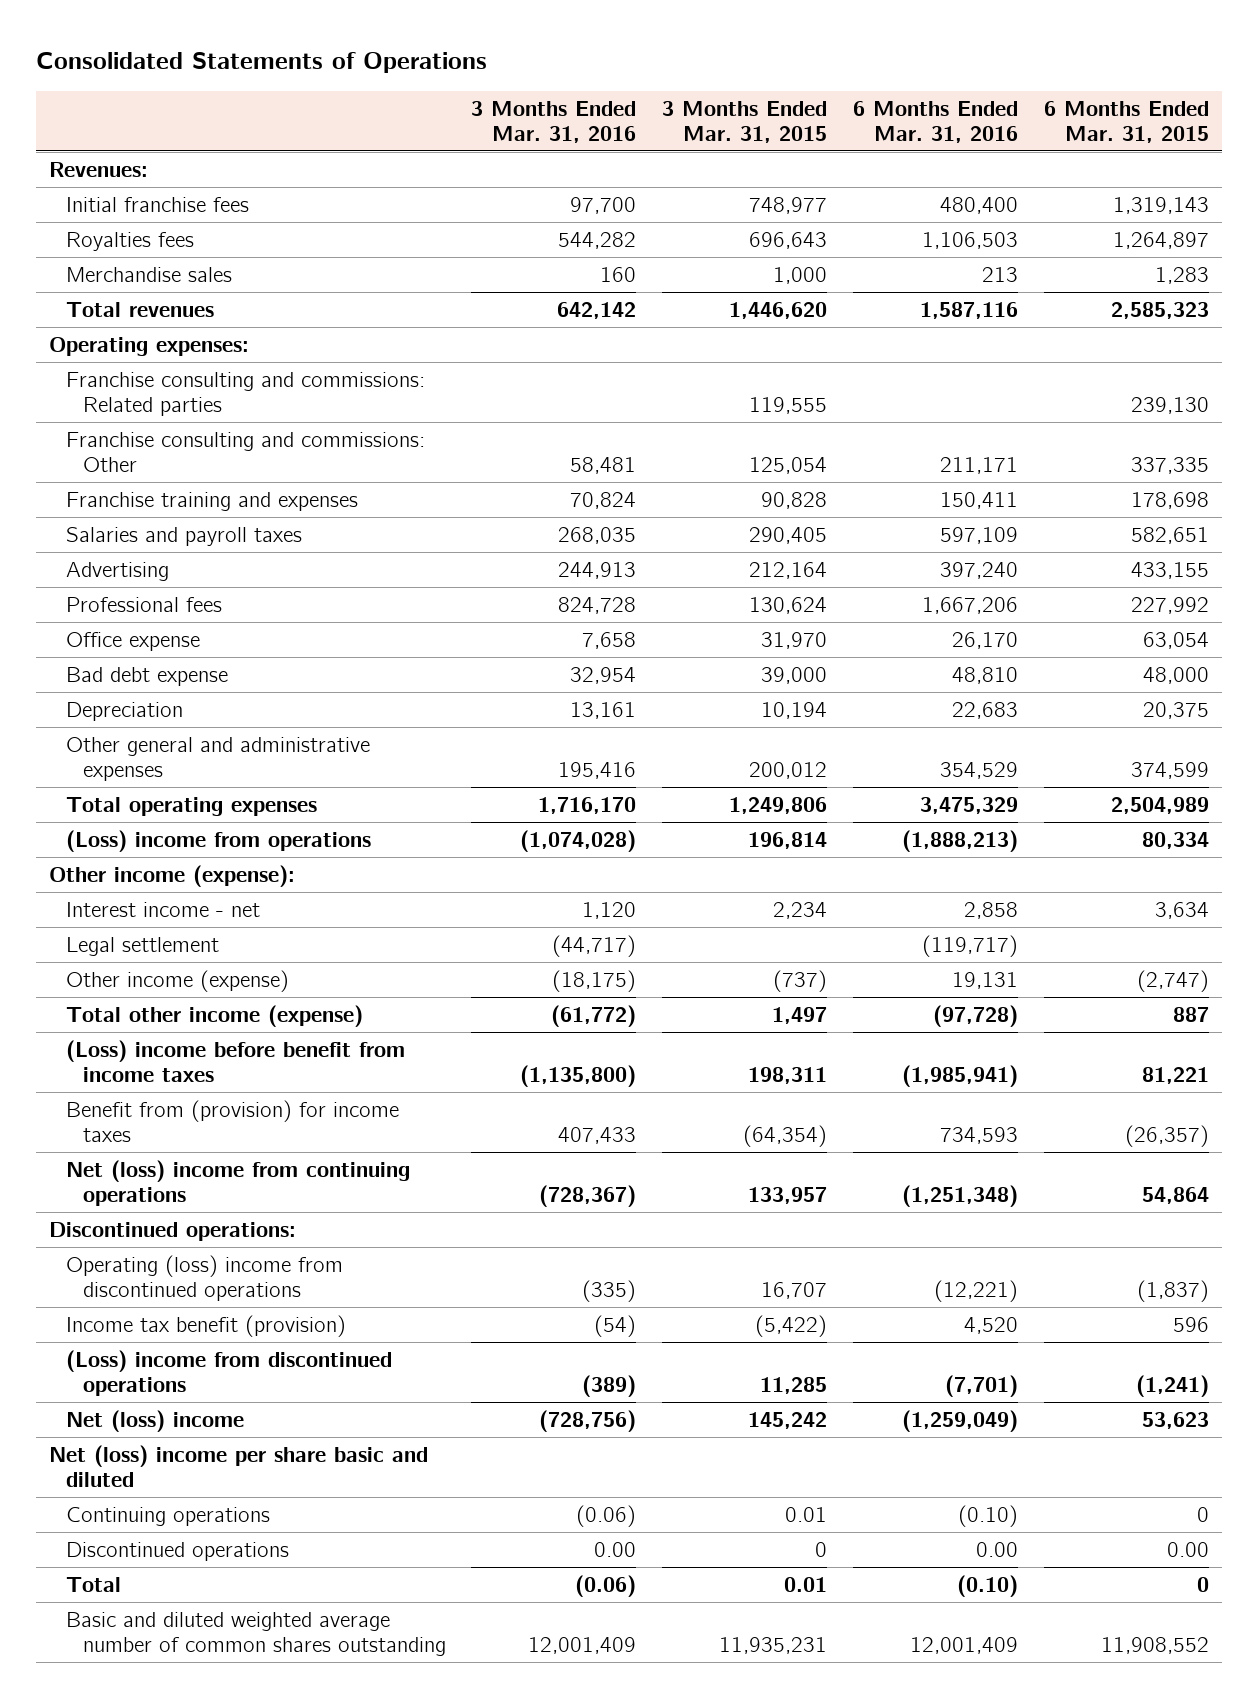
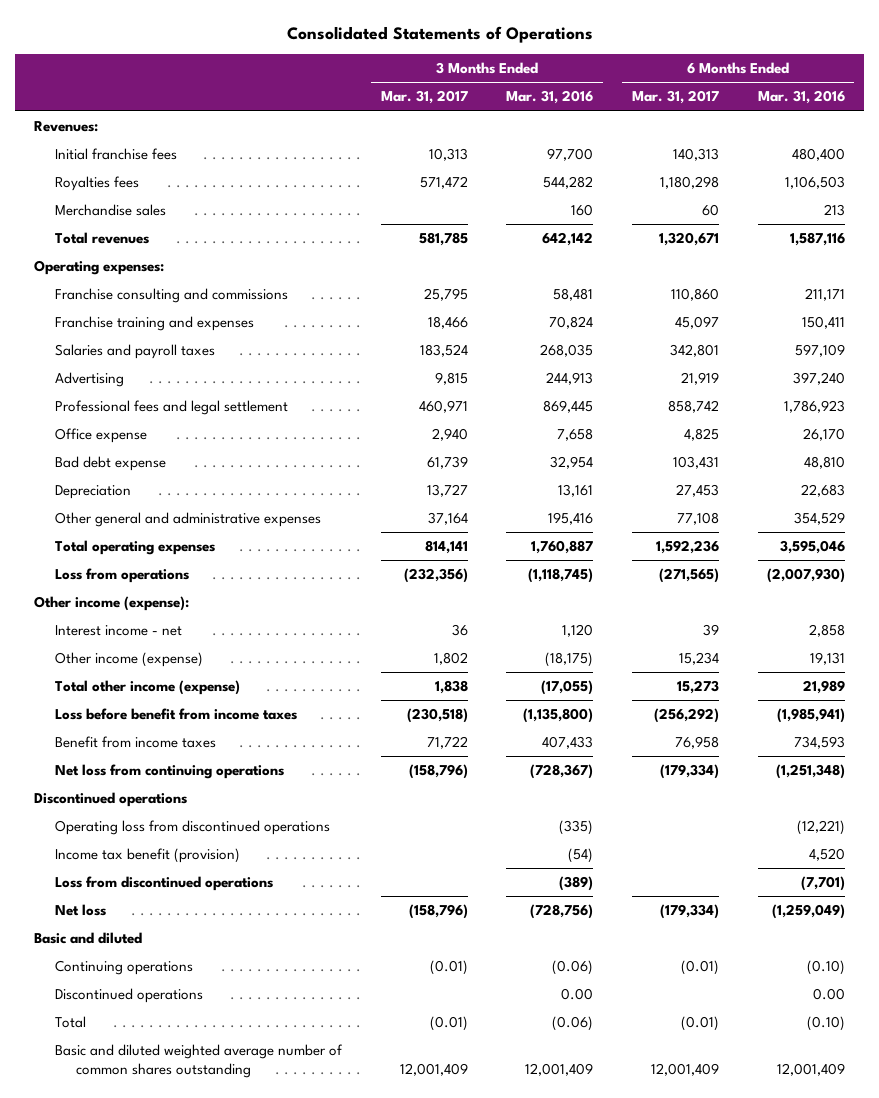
[662,100,828,143] 3 Months Ended Mar. 31, 2015 -> none
[1043,100,1209,143] 6 Months Ended Mar. 31, 2015 -> none
none -> [380,90,468,105] Mar. 31, 2017
none -> [631,90,719,105] Mar. 31, 2017
[65,372,425,417] Franchise consulting and commissions: Related parties -> none
[65,432,425,473] Franchise consulting and commissions: Other -> [55,288,289,304] Franchise consulting and commissions
[65,597,222,613] Professional fees -> [55,400,289,416] Professional fees and legal settlement
[558,597,637,615] 824,728 -> [543,400,594,414] 869,445
[921,597,1018,615] 1,667,206 -> [783,400,845,414] 1,786,923
[538,797,637,815] 1,716,170 -> [531,540,594,555] 1,760,887
[919,797,1018,815] 3,475,329 -> [779,540,845,555] 3,595,046
[65,830,371,853] (Loss) income from operations -> [55,568,190,584] Loss from operations
[520,830,637,853] (1,074,028) -> [528,568,594,584] (1,118,745)
[901,830,1018,853] (1,888,213) -> [766,568,845,584] (2,007,930)
[65,937,219,957] Legal settlement -> none
[551,1005,637,1028] (61,772) -> [541,680,594,696] (17,055)
[932,1005,1018,1028] (97,728) -> [802,680,845,695] 21,989
[65,1040,405,1083] (Loss) income before benefit from income taxes -> [55,708,298,721] Loss before benefit from income taxes
[65,1100,399,1143] Benefit from (provision) for income taxes -> [55,736,217,749] Benefit from income taxes
[65,1160,410,1207] Net (loss) income from continuing operations -> [55,764,285,780] Net loss from continuing operations
[48,1222,296,1242] Discontinued operations: -> [34,792,188,808] Discontinued operations
[65,1255,343,1302] Operating (loss) income from discontinued operations -> [55,820,331,836] Operating loss from discontinued operations
[65,1350,392,1397] (Loss) income from discontinued operations -> [55,876,274,892] Loss from discontinued operations
[65,1410,244,1433] Net (loss) income -> [55,904,107,917] Net loss
[48,1445,428,1488] Net (loss) income per share basic and diluted -> [34,932,143,945] Basic and diluted

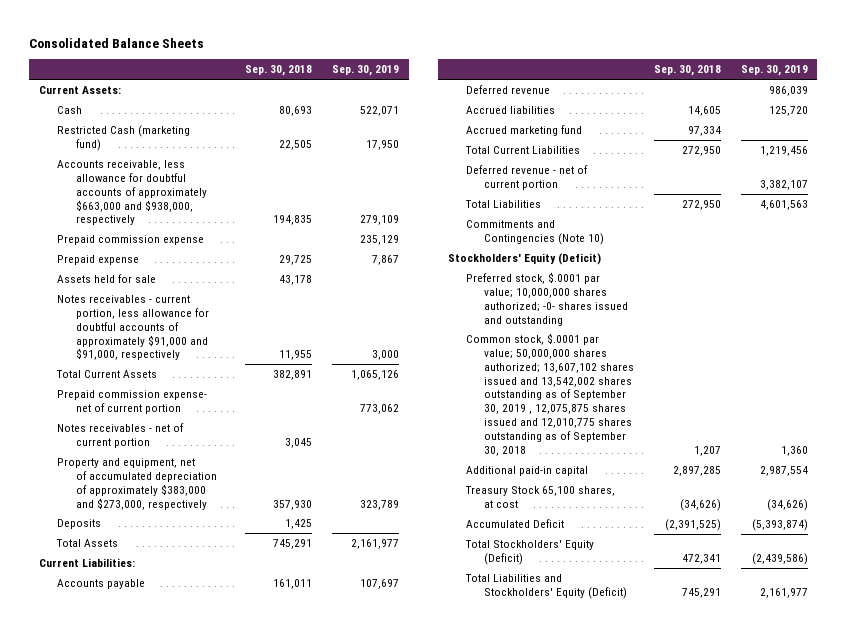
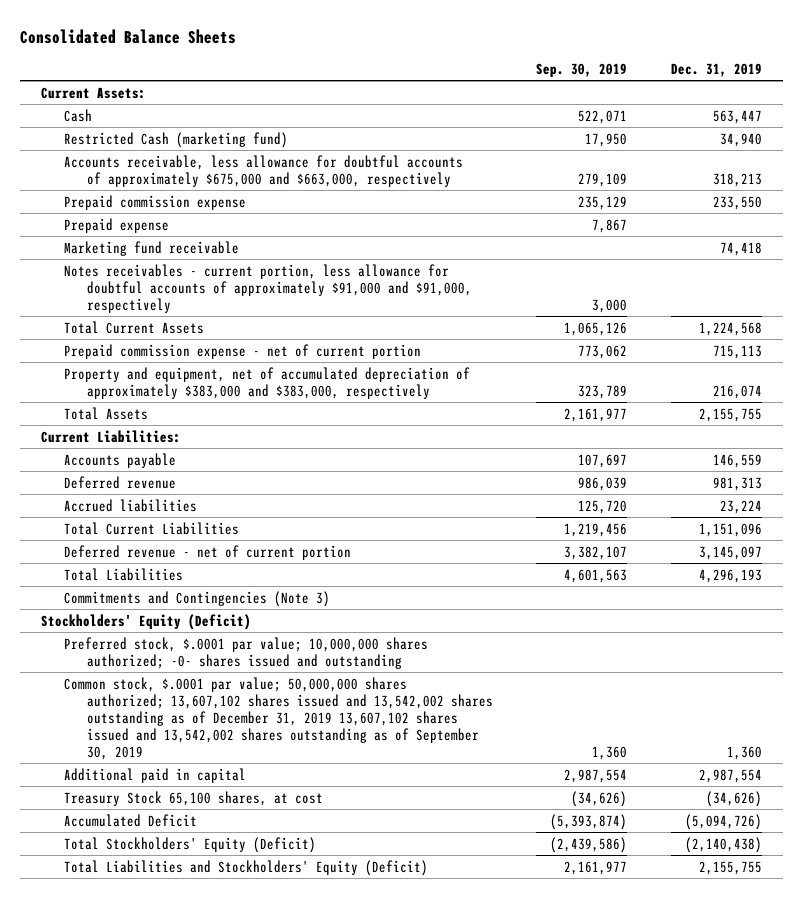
[245,65,313,77] Sep. 30, 2018 -> none
none -> [670,62,762,77] Dec. 31, 2019
[57,160,207,226] Accounts receivable, less allowance for doubtful accounts of approximately $663,000 and $938,000, respectively -> [64,154,464,187] Accounts receivable, less allowance for doubtful accounts of approximately $675,000 and $663,000, respectively
[57,274,157,284] Assets held for sale -> [64,240,240,256] Marketing fund receivable
[57,423,185,448] Notes receivables - net of current portion -> none
[57,519,102,530] Deposits -> none
[57,390,208,414] Prepaid commission expense- net of current portion -> [64,343,422,359] Prepaid commission expense - net of current portion
[57,458,217,510] Property and equipment, net of accumulated depreciation of approximately $383,000 and $273,000, respectively -> [64,366,471,399] Property and equipment, net of accumulated depreciation of approximately $383,000 and $383,000, respectively
[466,125,583,137] Accrued marketing fund -> none
[466,220,605,245] Commitments and Contingencies (Note 10) -> [64,590,331,607] Commitments and Contingencies (Note 3)
[466,333,635,456] Common stock, $.0001 par value; 50,000,000 shares authorized; 13,607,102 shares issued and 13,542,002 shares outstanding as of September 30, 2019 , 12,075,875 shares issued and 12,010,775 shares outstanding as of September 30, 2018 -> [64,676,493,760] Common stock, $.0001 par value; 50,000,000 shares authorized; 13,607,102 shares issued and 13,542,002 shares outstanding as of December 31, 2019 13,607,102 shares issued and 13,542,002 shares outstanding as of September 30, 2019
[466,466,589,477] Additional paid-in capital -> [64,767,247,783] Additional paid in capital

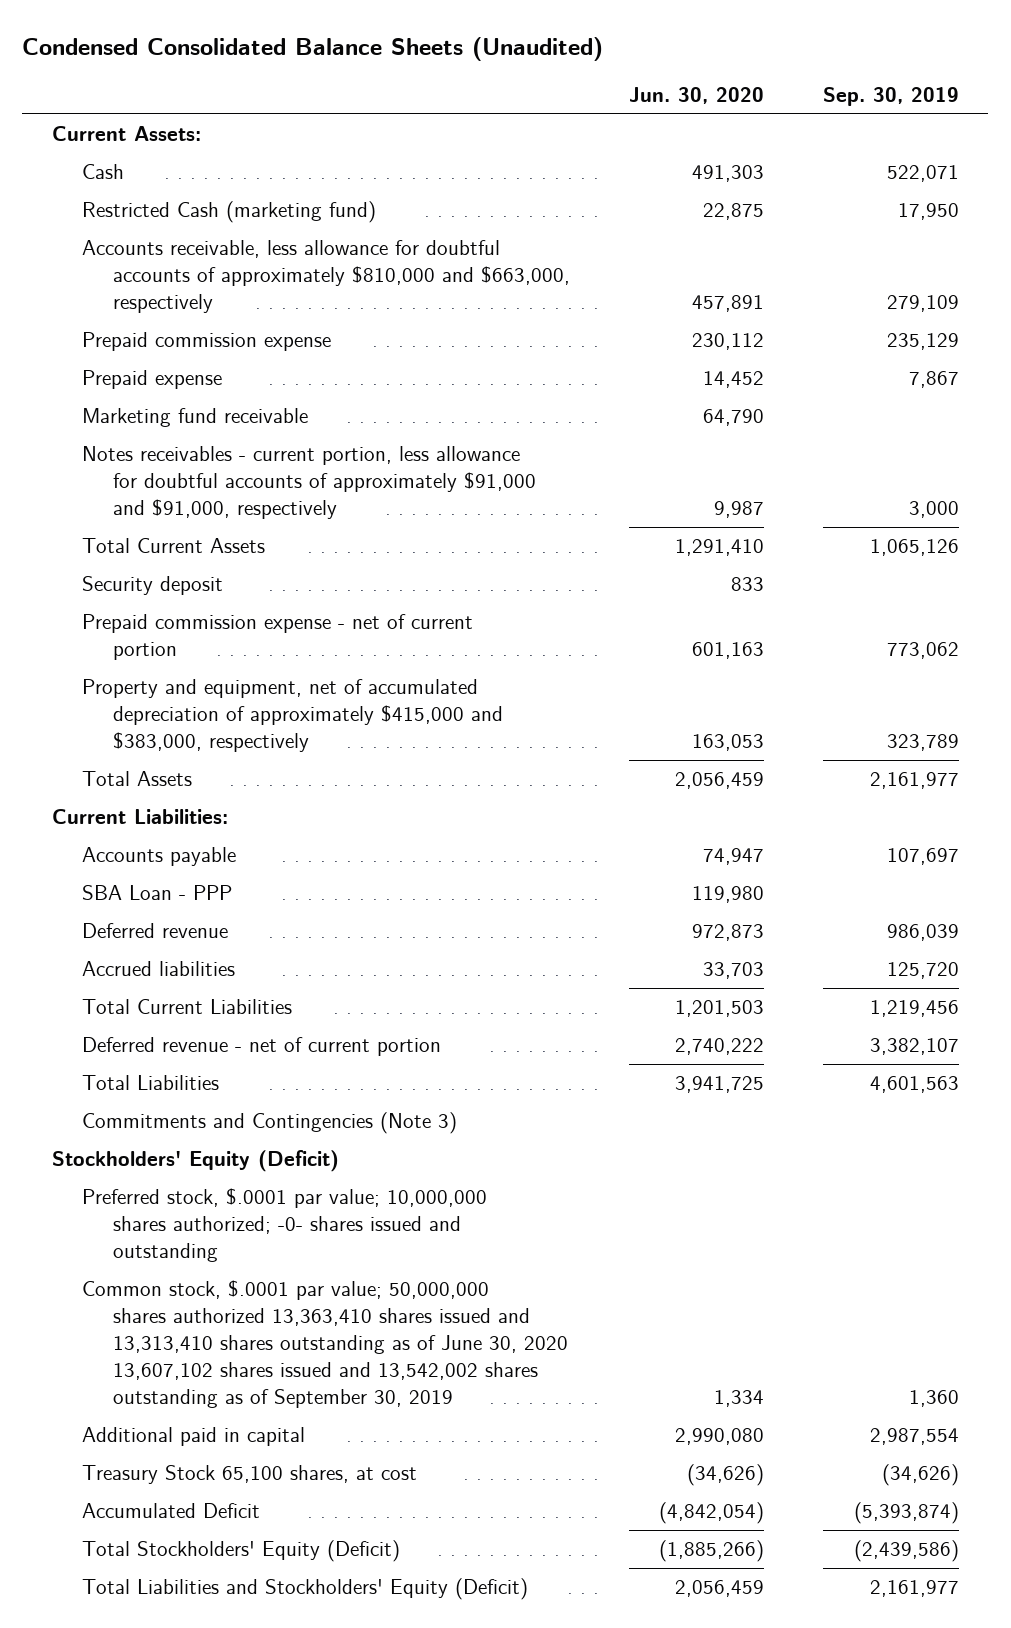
[19,28,236,44] Consolidated Balance Sheets -> [22,36,604,61] Condensed Consolidated Balance Sheets (Unaudited)
[670,62,762,77] Dec. 31, 2019 -> none
none -> [628,87,764,105] Jun. 30, 2020
[64,154,464,187] Accounts receivable, less allowance for doubtful accounts of approximately $675,000 and $663,000, respectively -> [82,240,571,314] Accounts receivable, less allowance for doubtful accounts of approximately $810,000 and $663,000, respectively
none -> [82,576,224,596] Security deposit
[64,366,471,399] Property and equipment, net of accumulated depreciation of approximately $383,000 and $383,000, respectively -> [82,679,504,753] Property and equipment, net of accumulated depreciation of approximately $415,000 and $383,000, respectively
none -> [82,885,233,901] SBA Loan - PPP
[64,676,493,760] Common stock, $.0001 par value; 50,000,000 shares authorized; 13,607,102 shares issued and 13,542,002 shares outstanding as of December 31, 2019 13,607,102 shares issued and 13,542,002 shares outstanding as of September 30, 2019 -> [82,1280,569,1409] Common stock, $.0001 par value; 50,000,000 shares authorized 13,363,410 shares issued and 13,313,410 shares outstanding as of June 30, 2020 13,607,102 shares issued and 13,542,002 shares outstanding as of September 30, 2019

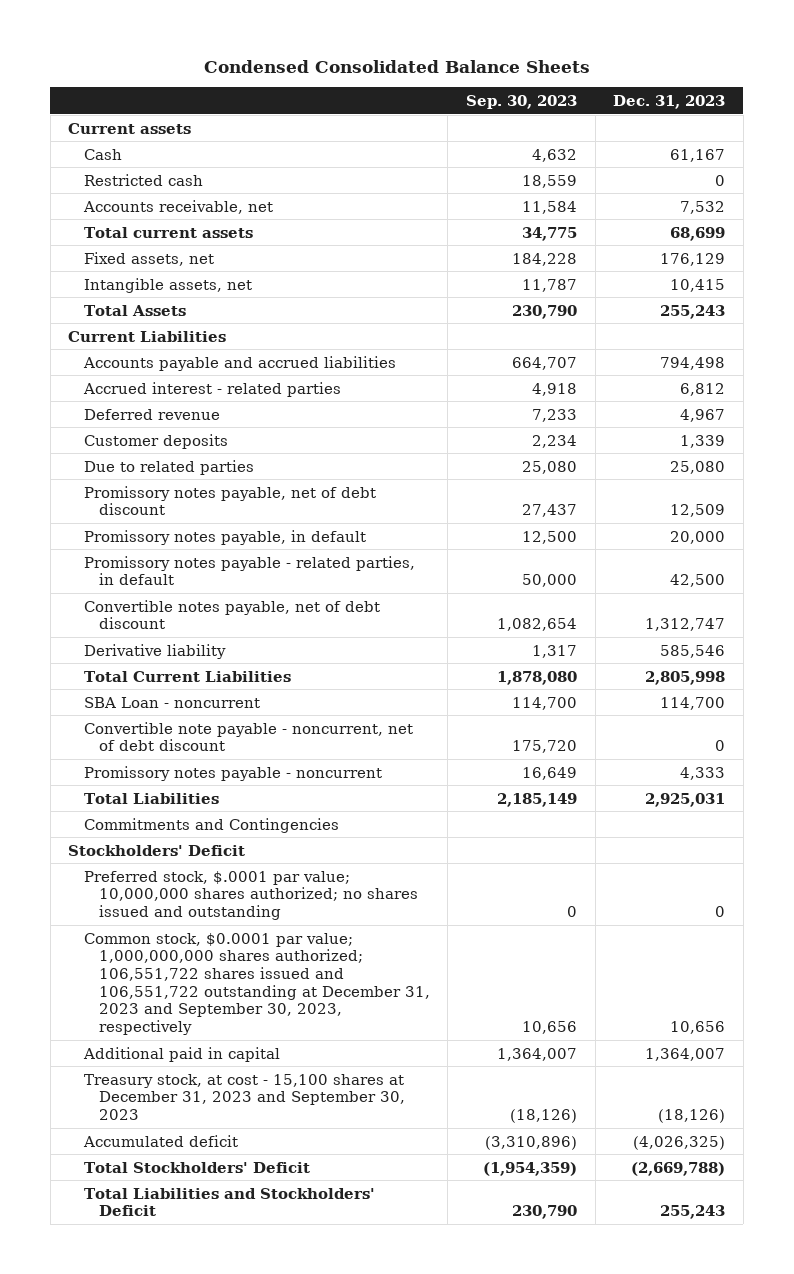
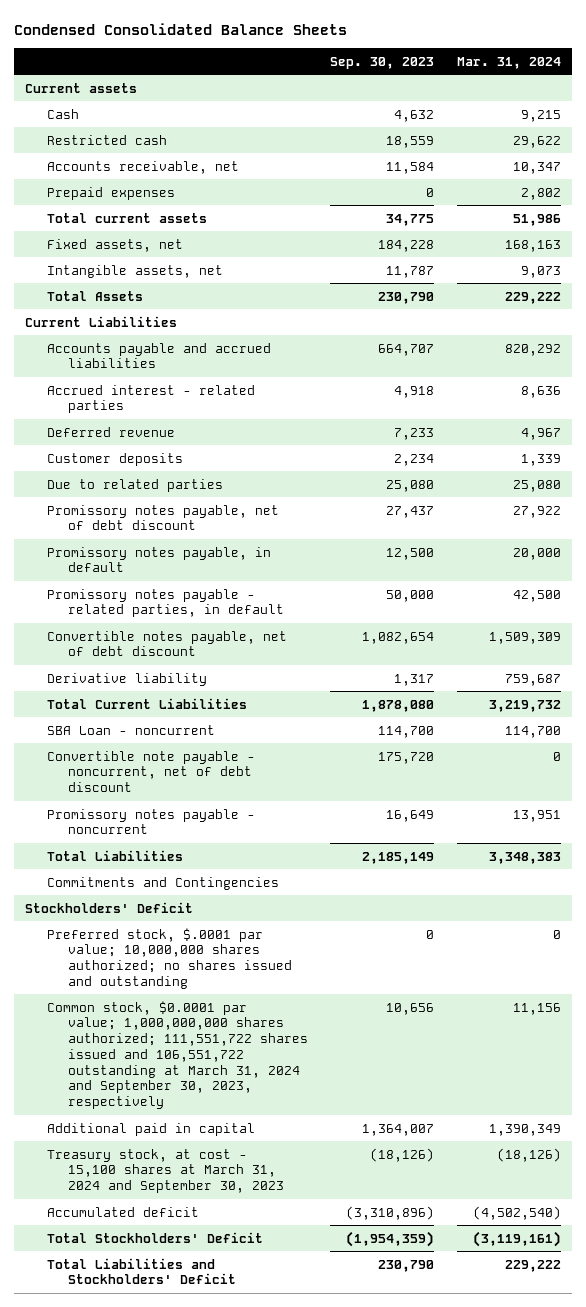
[613,94,726,109] Dec. 31, 2023 -> none
none -> [456,56,561,69] Mar. 31, 2024
none -> [46,186,175,200] Prepaid expenses
[83,932,430,1036] Common stock, $0.0001 par value; 1,000,000,000 shares authorized; 106,551,722 shares issued and 106,551,722 outstanding at December 31, 2023 and September 30, 2023, respectively -> [46,1000,308,1110] Common stock, $0.0001 par value; 1,000,000,000 shares authorized; 111,551,722 shares issued and 106,551,722 outstanding at March 31, 2024 and September 30, 2023, respectively
[83,1073,405,1120] Treasury stock, at cost - 15,100 shares at December 31, 2023 and September 30, 2023 -> [46,1148,284,1194] Treasury stock, at cost - 15,100 shares at March 31, 2024 and September 30, 2023

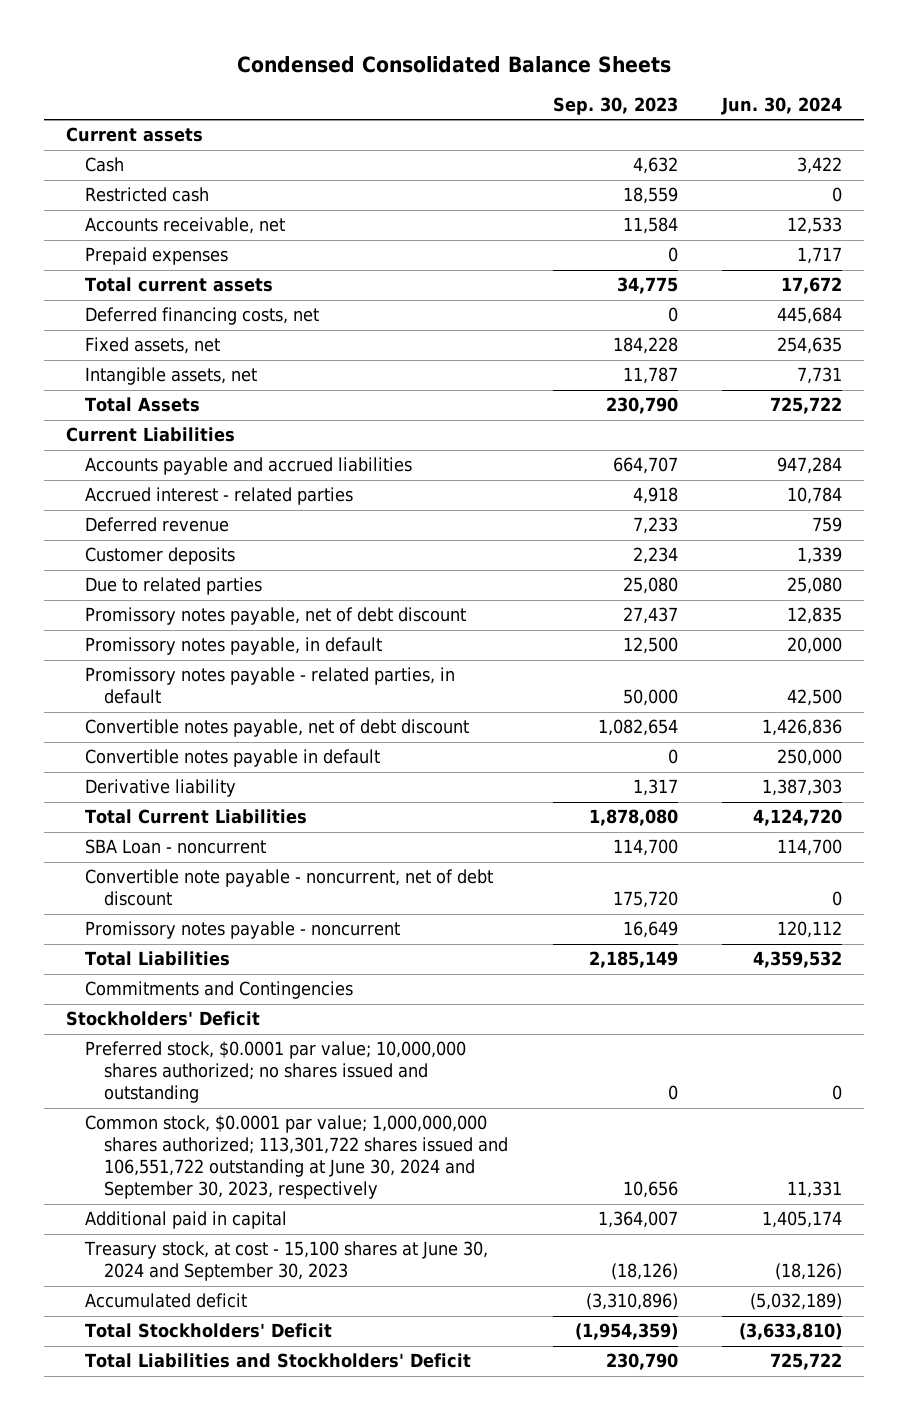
[456,56,561,69] Mar. 31, 2024 -> none
none -> [720,96,842,115] Jun. 30, 2024
none -> [85,307,320,326] Deferred financing costs, net
none -> [85,749,381,768] Convertible notes payable in default
[46,927,292,989] Preferred stock, $.0001 par value; 10,000,000 shares authorized; no shares issued and outstanding -> [85,1041,467,1104] Preferred stock, $0.0001 par value; 10,000,000 shares authorized; no shares issued and outstanding
[46,1000,308,1110] Common stock, $0.0001 par value; 1,000,000,000 shares authorized; 111,551,722 shares issued and 106,551,722 outstanding at March 31, 2024 and September 30, 2023, respectively -> [85,1115,509,1200] Common stock, $0.0001 par value; 1,000,000,000 shares authorized; 113,301,722 shares issued and 106,551,722 outstanding at June 30, 2024 and September 30, 2023, respectively
[46,1148,284,1194] Treasury stock, at cost - 15,100 shares at March 31, 2024 and September 30, 2023 -> [84,1241,489,1282] Treasury stock, at cost - 15,100 shares at June 30, 2024 and September 30, 2023

